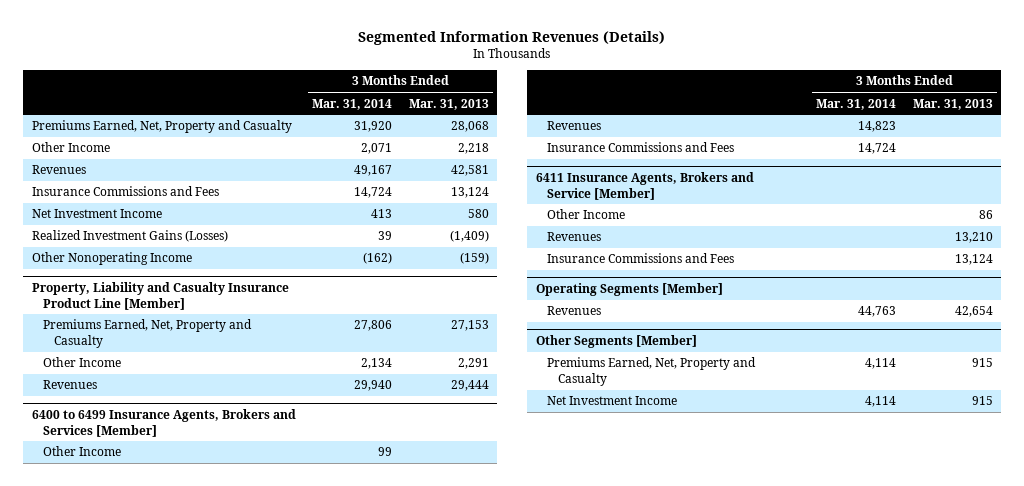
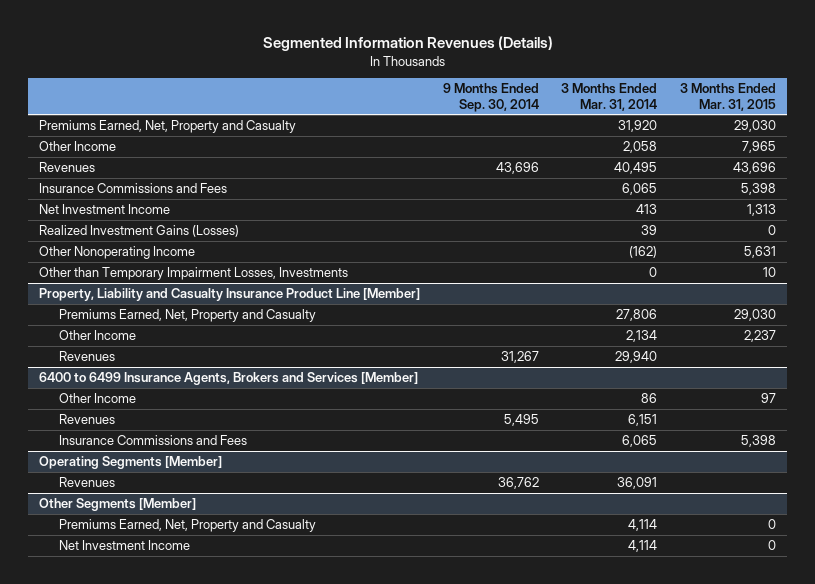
[408,98,489,110] Mar. 31, 2013 -> none
none -> [442,83,539,112] 9 Months Ended Sep. 30, 2014
none -> [679,83,776,111] 3 Months Ended Mar. 31, 2015
[361,143,393,155] 2,071 -> [623,141,658,154] 2,058
[354,165,393,177] 49,167 -> [614,162,658,175] 40,495
[354,187,393,199] 14,724 -> [622,183,658,196] 6,065
none -> [39,267,349,281] Other than Temporary Impairment Losses, Investments
[535,172,754,200] 6411 Insurance Agents, Brokers and Service [Member] -> none
[546,209,625,220] Other Income -> none
[546,232,601,242] Revenues -> none
[546,253,734,264] Insurance Commissions and Fees -> none
[378,447,393,457] 99 -> [641,393,658,404] 86
[858,121,897,133] 14,823 -> [628,414,658,427] 6,151
[858,143,897,155] 14,724 -> [622,435,658,448] 6,065
[858,306,897,318] 44,763 -> [617,477,658,490] 36,091

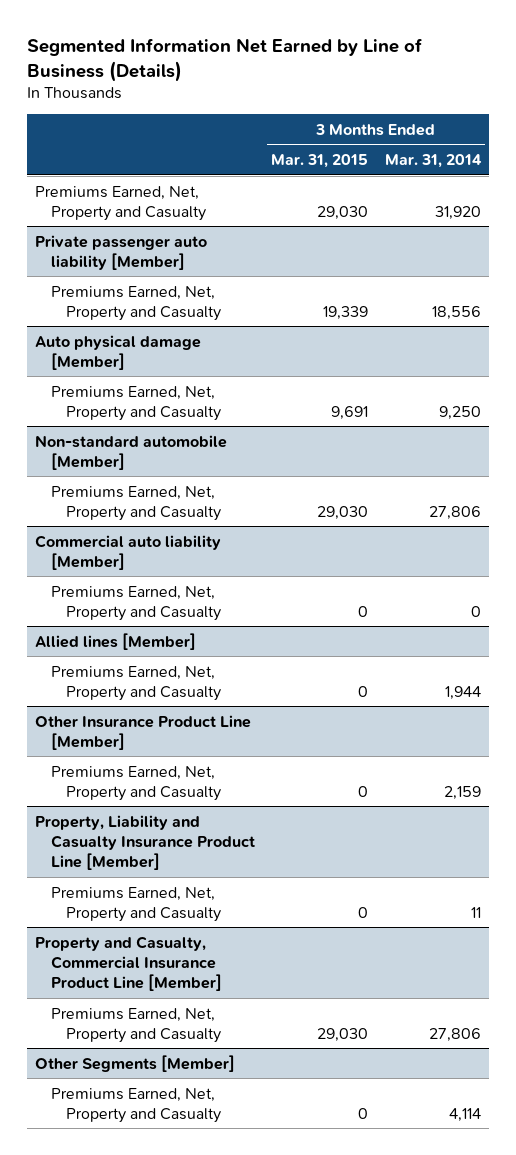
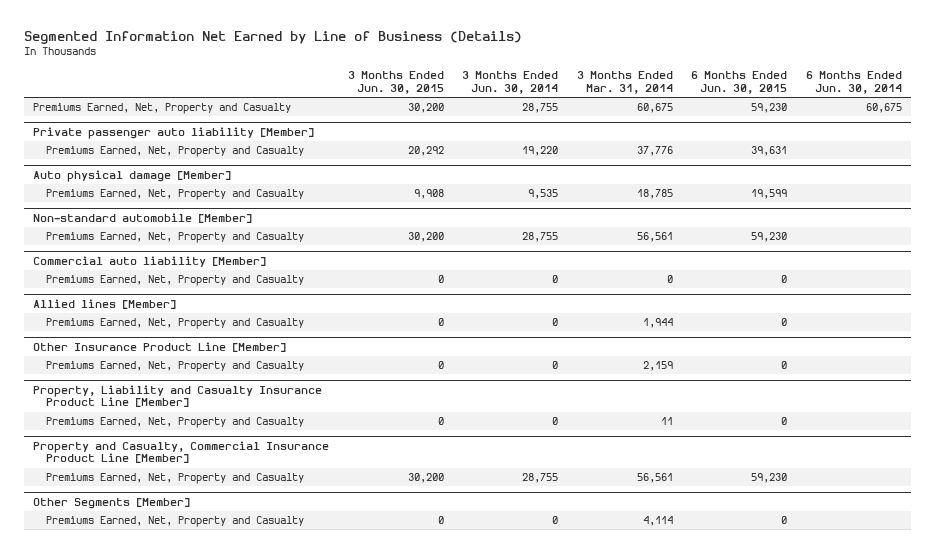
[271,154,369,169] Mar. 31, 2015 -> none
none -> [347,71,444,95] 3 Months Ended Jun. 30, 2015
none -> [462,71,559,95] 3 Months Ended Jun. 30, 2014
none -> [691,71,788,95] 6 Months Ended Jun. 30, 2015
none -> [805,71,902,95] 6 Months Ended Jun. 30, 2014
[434,205,481,220] 31,920 -> [636,103,673,114] 60,675
[431,305,481,320] 18,556 -> [636,146,673,157] 37,776
[438,405,481,420] 9,250 -> [636,189,673,200] 18,785
[428,505,481,520] 27,806 -> [636,232,673,243] 56,561
[428,1027,481,1042] 27,806 -> [636,473,673,484] 56,561

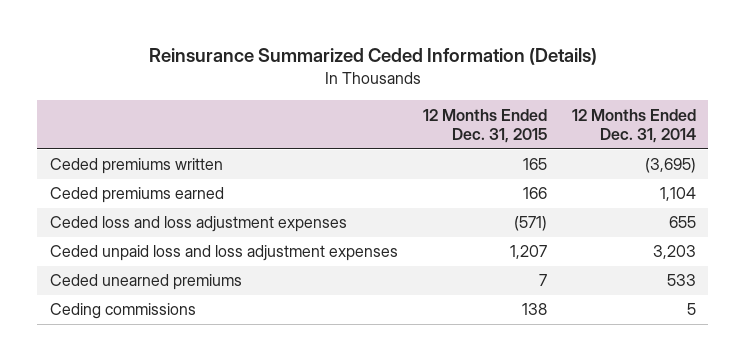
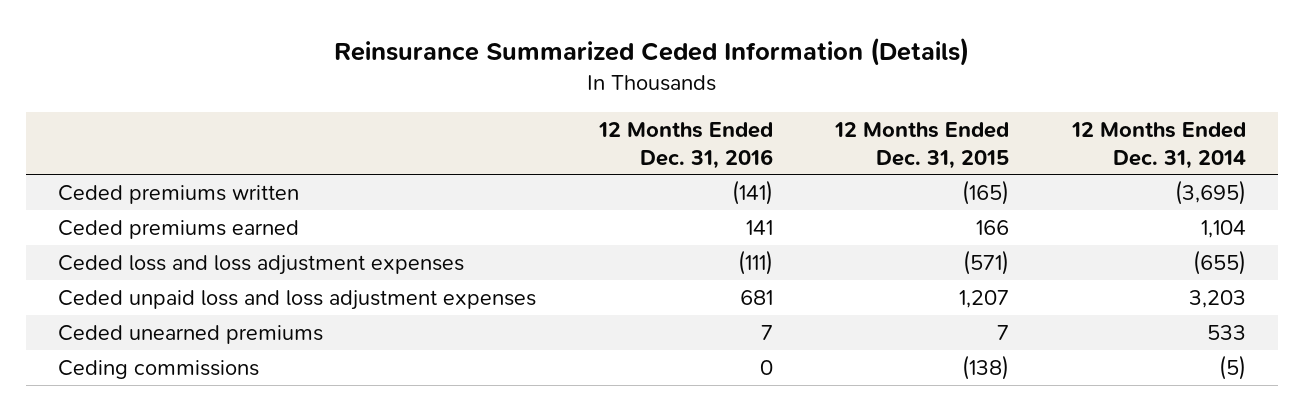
none -> [597,121,773,169] 12 Months Ended Dec. 31, 2016
[522,158,547,171] 165 -> [962,179,1010,205] (165)
[668,216,696,229] 655 -> [1193,249,1247,275] (655)
[521,303,547,316] 138 -> [962,354,1010,380] (138)
[686,303,696,316] 5 -> [1219,354,1247,380] (5)

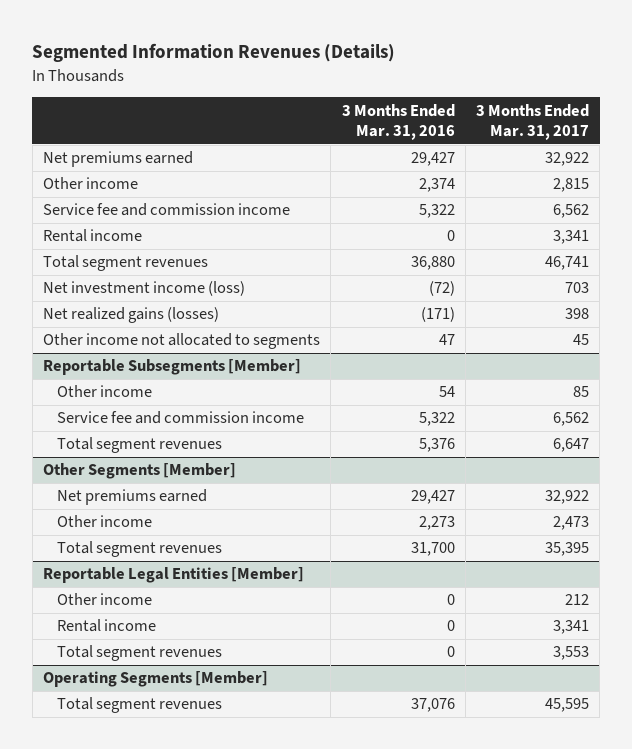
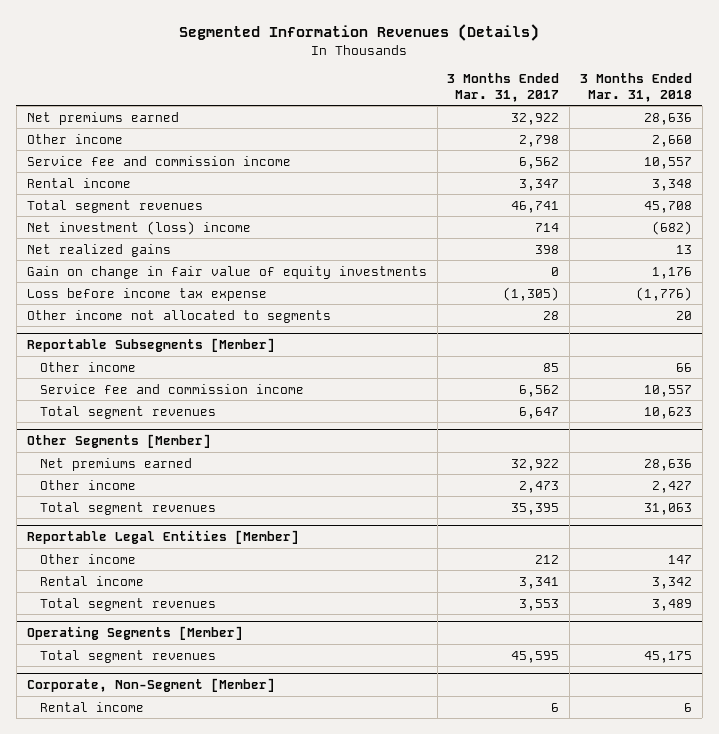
[341,103,455,141] 3 Months Ended Mar. 31, 2016 -> none
none -> [580,73,693,102] 3 Months Ended Mar. 31, 2018
[553,178,590,193] 2,815 -> [519,134,560,147] 2,798
[553,230,590,245] 3,341 -> [519,178,560,191] 3,347
[43,281,246,297] Net investment income (loss) -> [26,220,251,235] Net investment (loss) income
[565,282,590,294] 703 -> [535,222,560,232] 714
[43,307,220,324] Net realized gains (losses) -> [26,243,171,257] Net realized gains
none -> [26,265,427,279] Gain on change in fair value of equity investments
none -> [26,287,267,301] Loss before income tax expense
[573,334,590,346] 45 -> [543,310,560,320] 28
none -> [26,678,275,693] Corporate, Non-Segment [Member]
none -> [40,701,145,712] Rental income

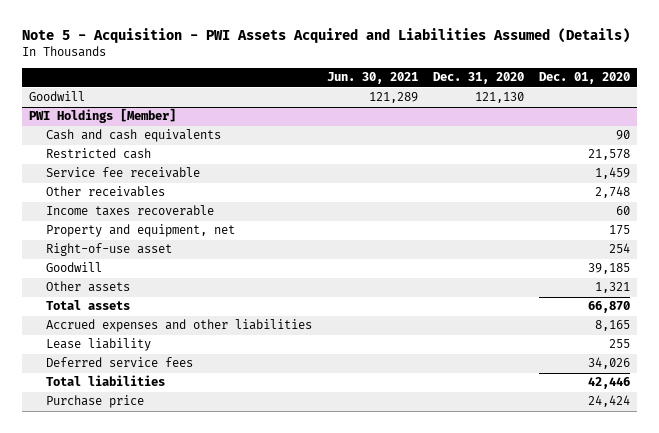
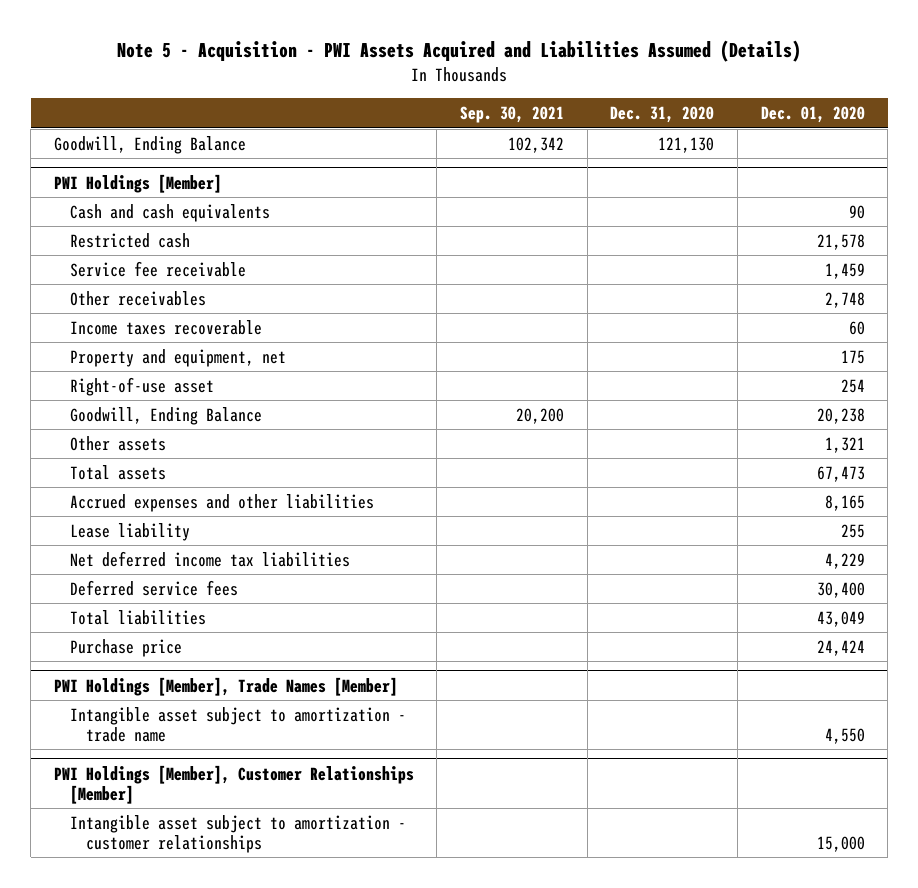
[327,72,419,85] Jun. 30, 2021 -> none
none -> [459,105,564,123] Sep. 30, 2021
[29,91,86,102] Goodwill -> [53,135,246,154] Goodwill, Ending Balance
[46,262,103,273] Goodwill -> [69,406,262,425] Goodwill, Ending Balance
[587,263,630,275] 39,185 -> [816,407,865,424] 20,238
[587,301,630,314] 66,870 -> [816,465,865,482] 67,473
none -> [69,550,350,567] Net deferred income tax liabilities
[587,357,630,370] 34,026 -> [816,581,865,598] 30,400
[587,377,630,390] 42,446 -> [816,610,865,627] 43,049
none -> [53,676,398,696] PWI Holdings [Member], Trade Names [Member]
none -> [69,706,406,742] Intangible asset subject to amortization - trade name
none -> [53,764,414,804] PWI Holdings [Member], Customer Relationships [Member]
none -> [69,814,406,853] Intangible asset subject to amortization - customer relationships

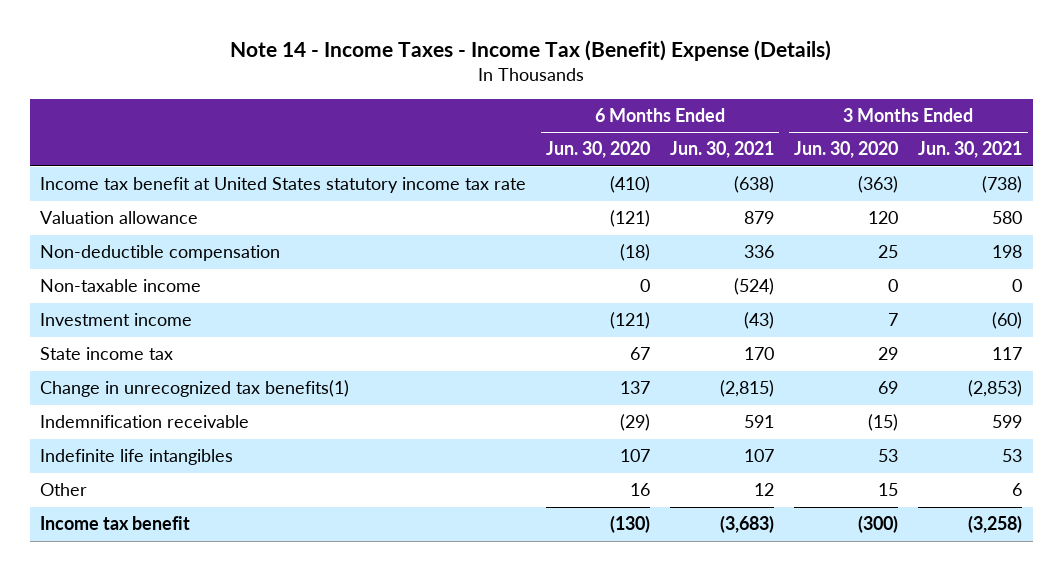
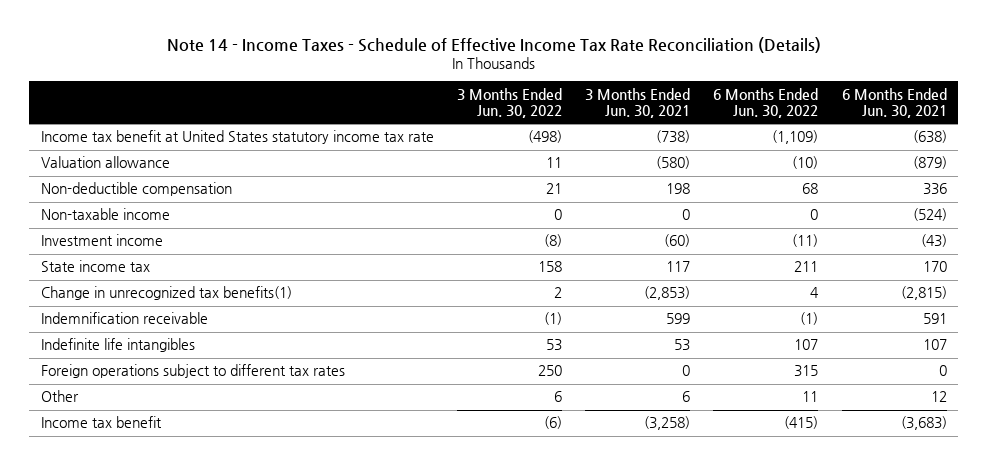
[230,40,832,62] Note 14 - Income Taxes - Income Tax (Benefit) Expense (Details) -> [166,36,821,53] Note 14 - Income Taxes - Schedule of Effective Income Tax Rate Reconciliation (Details)
[545,141,650,159] Jun. 30, 2020 -> none
[794,141,899,159] Jun. 30, 2020 -> none
none -> [457,87,563,119] 3 Months Ended Jun. 30, 2022
none -> [713,87,819,119] 6 Months Ended Jun. 30, 2022
[744,211,775,225] 879 -> [912,156,947,170] (879)
[992,211,1023,225] 580 -> [656,156,691,170] (580)
none -> [40,364,345,379] Foreign operations subject to different tax rates

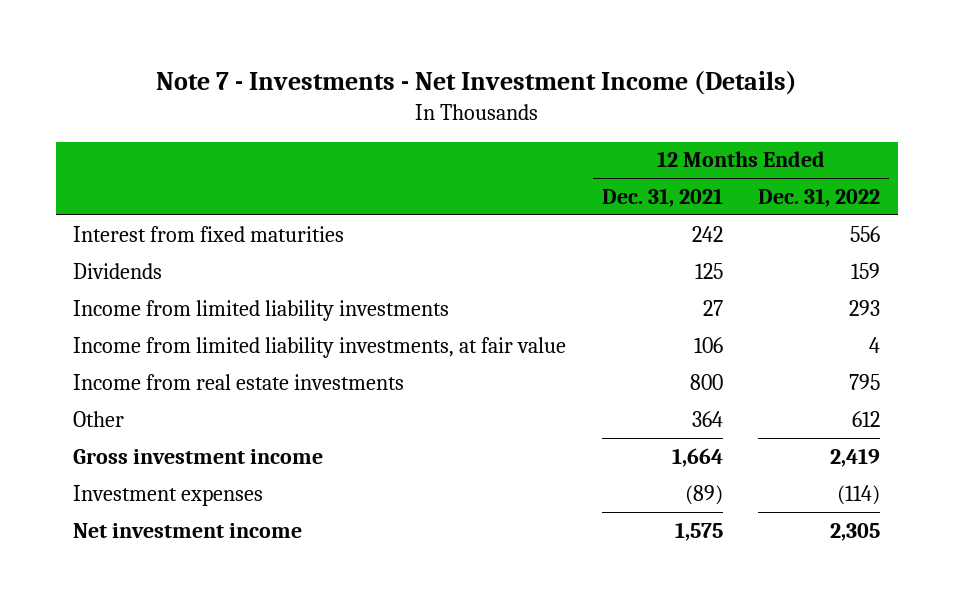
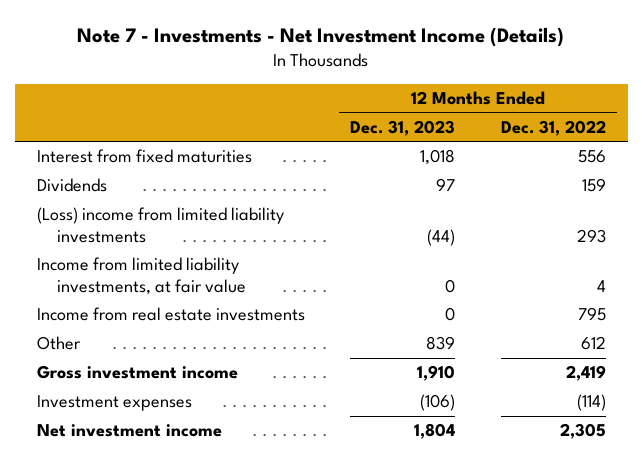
[601,187,723,207] Dec. 31, 2021 -> none
none -> [350,119,456,136] Dec. 31, 2023
[73,299,450,321] Income from limited liability investments -> [37,207,285,244] (Loss) income from limited liability investments

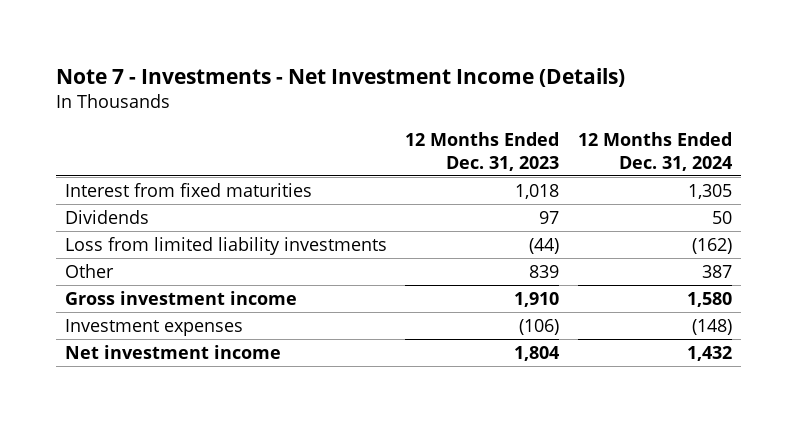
[500,119,606,136] Dec. 31, 2022 -> none
none -> [577,132,732,171] 12 Months Ended Dec. 31, 2024
[37,257,247,296] Income from limited liability investments, at fair value -> none
[37,307,306,322] Income from real estate investments -> none
[37,207,285,244] (Loss) income from limited liability investments -> [65,236,388,255] Loss from limited liability investments

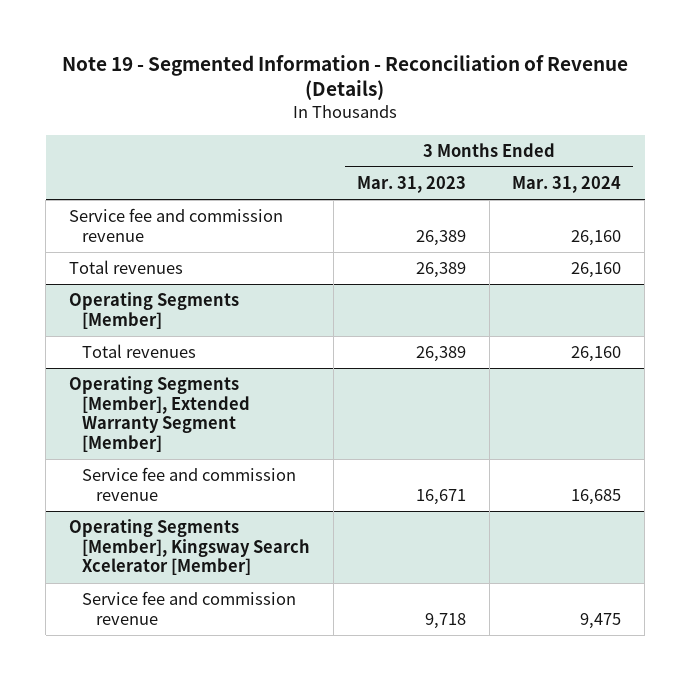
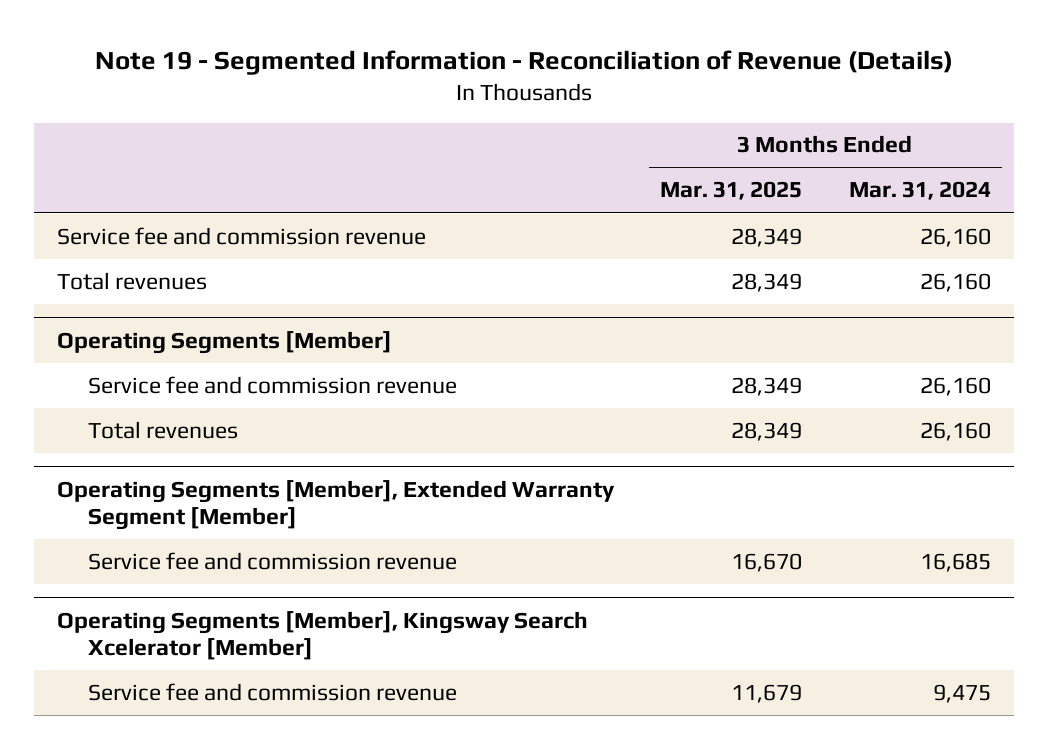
[356,176,466,194] Mar. 31, 2023 -> none
none -> [660,181,803,201] Mar. 31, 2025
none -> [87,375,457,394] Service fee and commission revenue

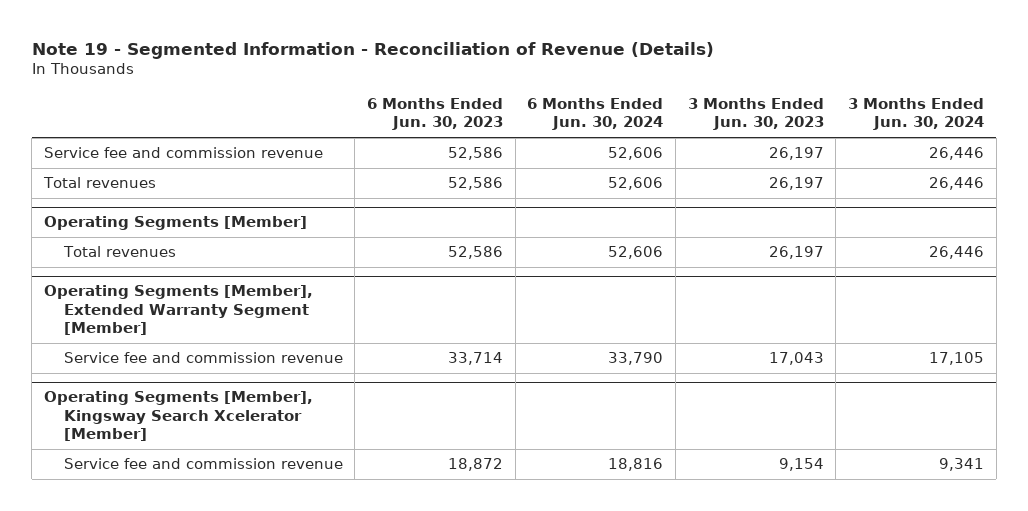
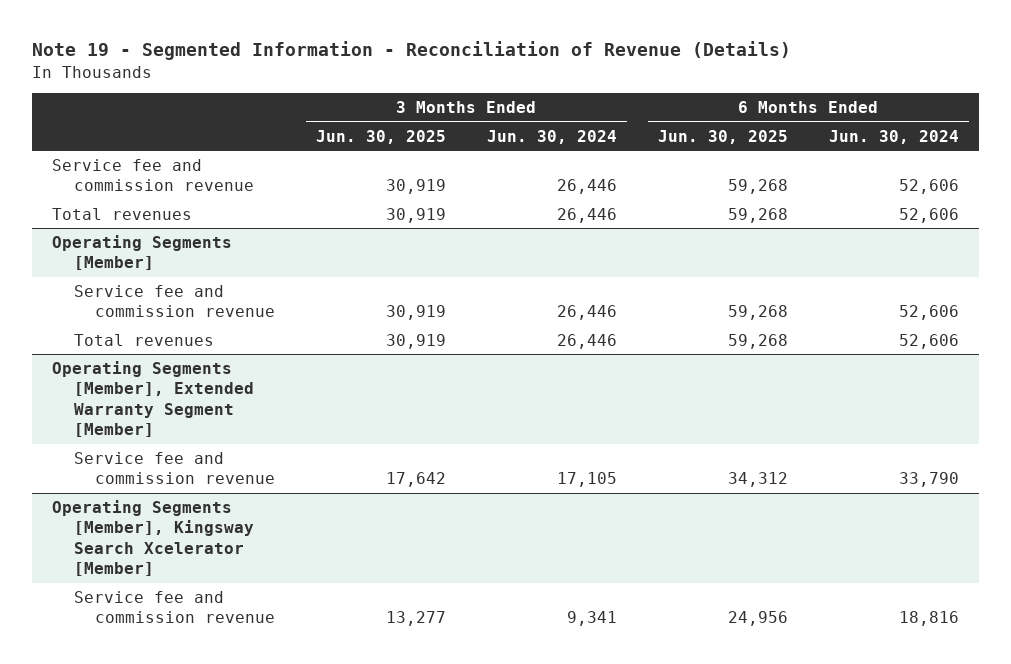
[367,98,504,131] 6 Months Ended Jun. 30, 2023 -> none
[687,98,824,131] 3 Months Ended Jun. 30, 2023 -> none
none -> [316,129,447,144] Jun. 30, 2025
none -> [657,129,788,144] Jun. 30, 2025
none -> [73,284,276,318] Service fee and commission revenue

